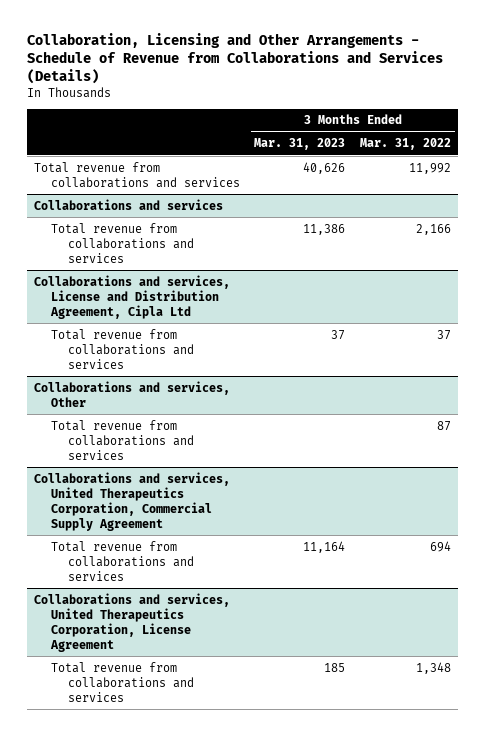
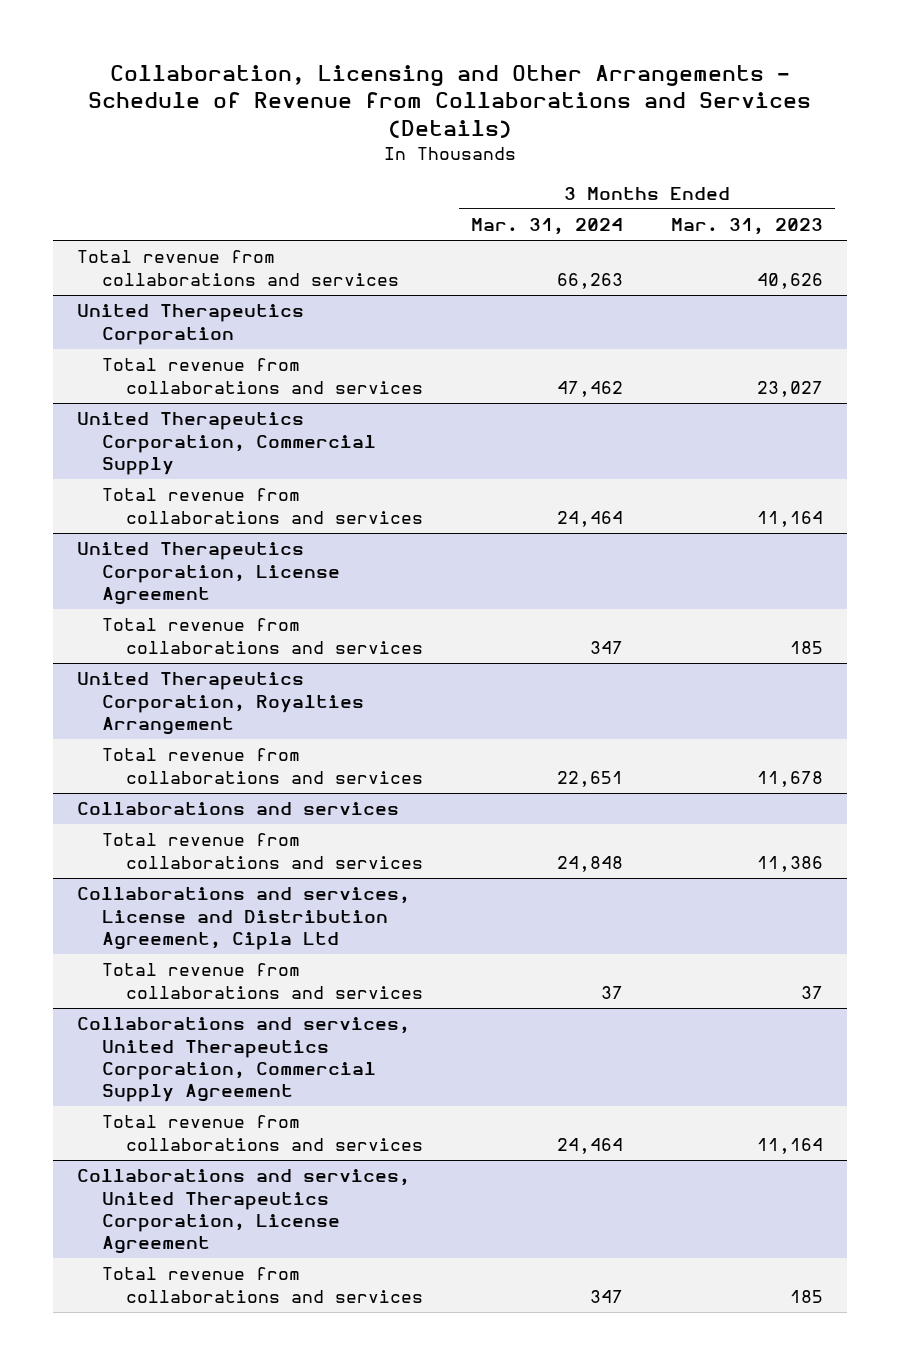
[360,138,452,151] Mar. 31, 2022 -> none
none -> [471,218,624,236] Mar. 31, 2024
none -> [77,304,305,345] United Therapeutics Corporation
none -> [101,358,424,394] Total revenue from collaborations and services
none -> [77,412,376,475] United Therapeutics Corporation, Commercial Supply
none -> [101,488,424,524] Total revenue from collaborations and services
none -> [77,542,340,605] United Therapeutics Corporation, License Agreement
none -> [101,618,424,654] Total revenue from collaborations and services
none -> [77,672,364,735] United Therapeutics Corporation, Royalties Arrangement
none -> [101,748,424,784] Total revenue from collaborations and services
[33,380,230,407] Collaborations and services, Other -> none
[50,419,194,460] Total revenue from collaborations and services -> none

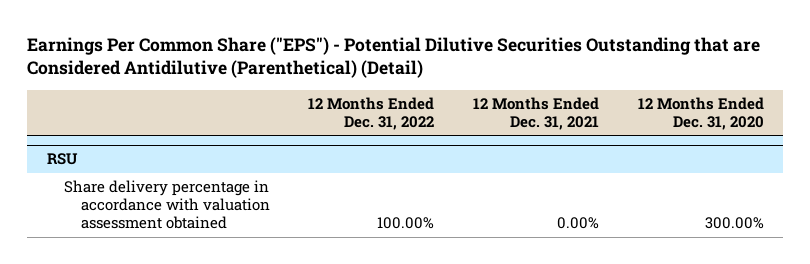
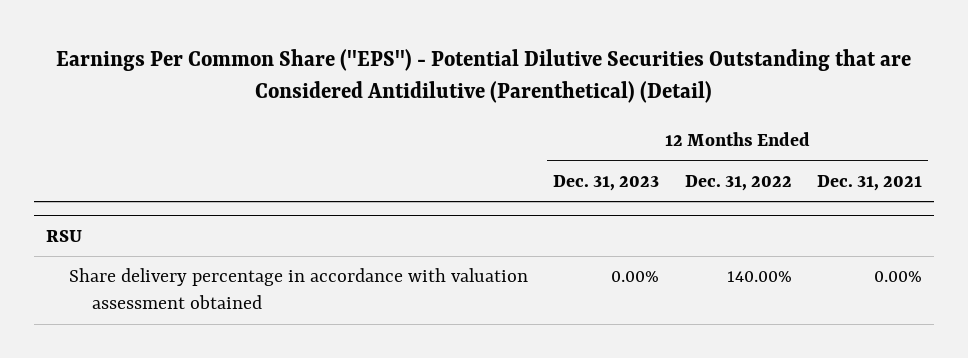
[637,96,764,130] 12 Months Ended Dec. 31, 2020 -> none
none -> [553,174,660,191] Dec. 31, 2023
[377,217,435,230] 100.00% -> [726,271,792,283] 140.00%

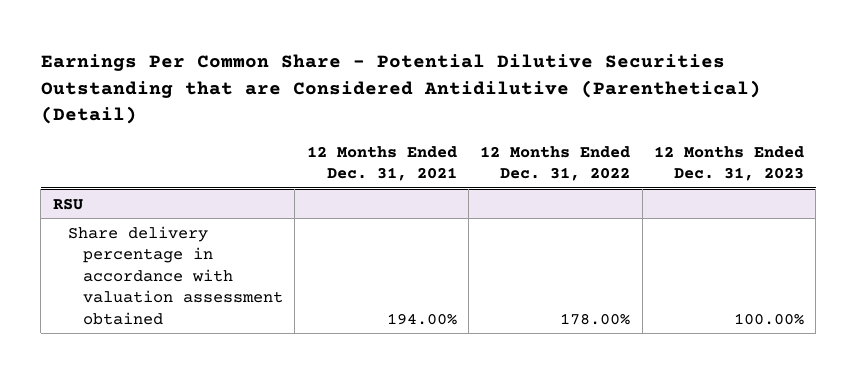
[56,49,912,104] Earnings Per Common Share ("EPS") - Potential Dilutive Securities Outstanding that are Considered Antidilutive (Parenthetical) (Detail) -> [40,54,761,125] Earnings Per Common Share - Potential Dilutive Securities Outstanding that are Considered Antidilutive (Parenthetical) (Detail)
[611,271,660,283] 0.00% -> [734,312,805,325] 100.00%
[726,271,792,283] 140.00% -> [560,312,631,325] 178.00%
[873,271,922,283] 0.00% -> [386,312,457,325] 194.00%

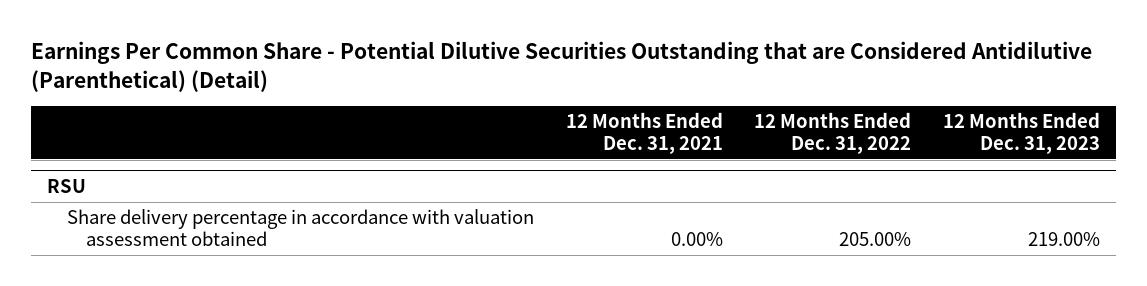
[386,312,457,325] 194.00% -> [670,231,723,246] 0.00%
[560,312,631,325] 178.00% -> [839,231,912,246] 205.00%
[734,312,805,325] 100.00% -> [1028,231,1101,246] 219.00%

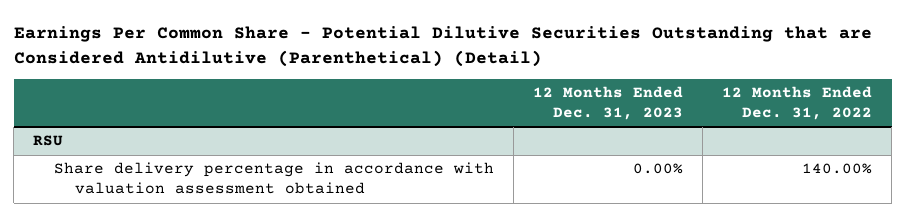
[565,112,723,155] 12 Months Ended Dec. 31, 2021 -> none
[839,231,912,246] 205.00% -> [802,163,873,175] 140.00%
[1028,231,1101,246] 219.00% -> [633,163,684,175] 0.00%

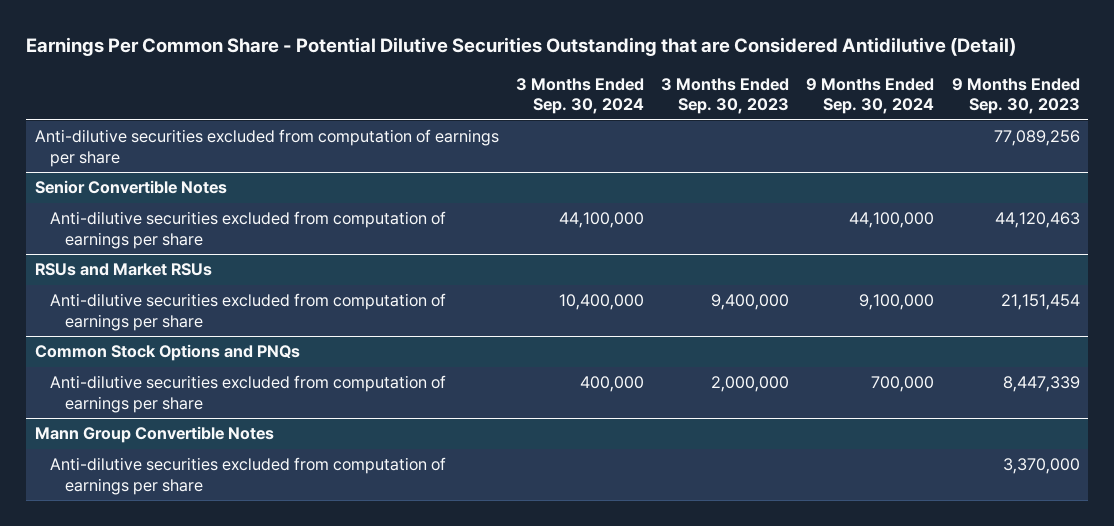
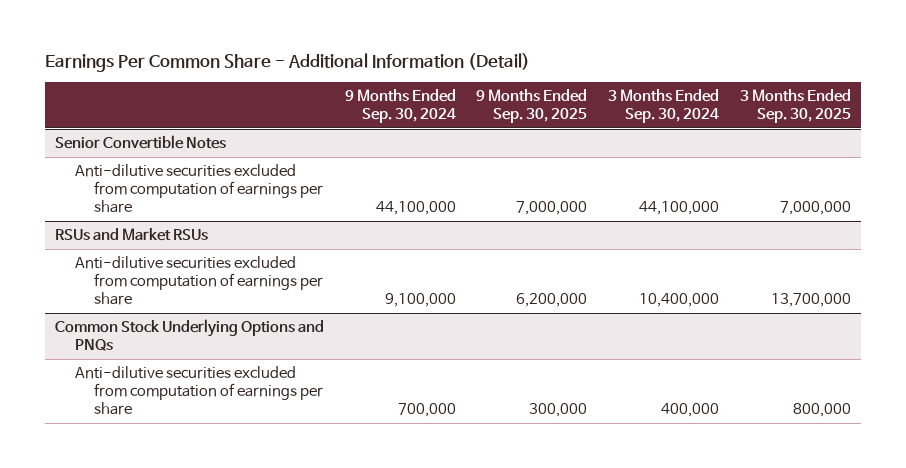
[26,36,1017,56] Earnings Per Common Share - Potential Dilutive Securities Outstanding that are Considered Antidilutive (Detail) -> [44,53,530,73] Earnings Per Common Share - Additional Information (Detail)
[661,77,790,115] 3 Months Ended Sep. 30, 2023 -> none
[951,77,1080,115] 9 Months Ended Sep. 30, 2023 -> none
none -> [476,88,588,123] 9 Months Ended Sep. 30, 2025
none -> [739,88,851,123] 3 Months Ended Sep. 30, 2025
[34,129,499,167] Anti-dilutive securities excluded from computation of earnings per share -> none
[34,344,300,362] Common Stock Options and PNQs -> [55,319,325,352] Common Stock Underlying Options and PNQs
[34,426,274,444] Mann Group Convertible Notes -> none
[49,457,446,495] Anti-dilutive securities excluded from computation of earnings per share -> none

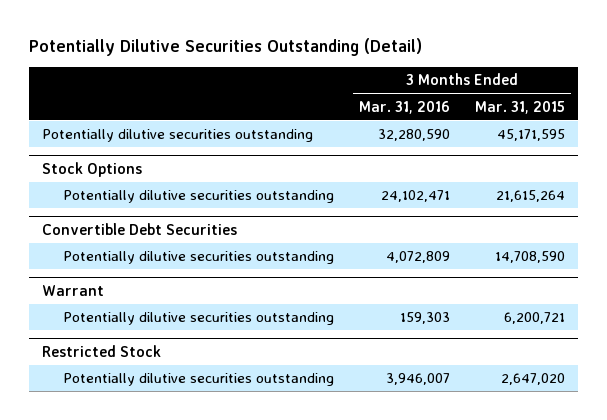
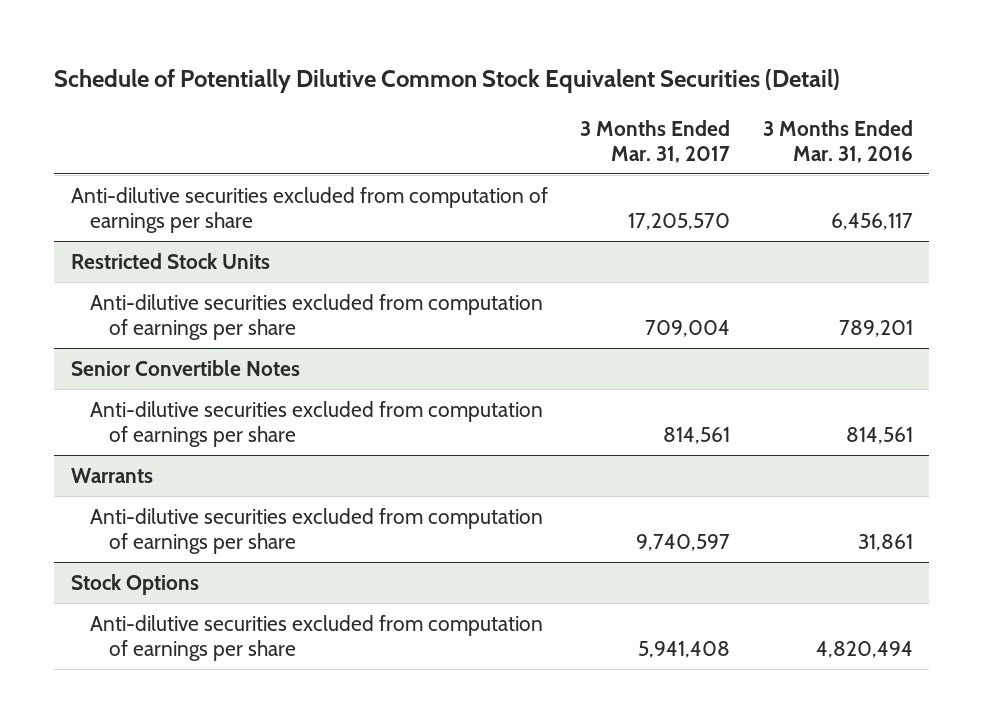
[29,38,423,57] Potentially Dilutive Securities Outstanding (Detail) -> [54,69,841,94] Schedule of Potentially Dilutive Common Stock Equivalent Securities (Detail)
[475,100,566,114] Mar. 31, 2015 -> none
none -> [580,119,731,163] 3 Months Ended Mar. 31, 2017
[42,129,314,143] Potentially dilutive securities outstanding -> none
none -> [70,186,548,233] Anti-dilutive securities excluded from computation of earnings per share
none -> [70,252,270,269] Restricted Stock Units
none -> [89,293,543,340] Anti-dilutive securities excluded from computation of earnings per share
none -> [70,359,300,376] Senior Convertible Notes
none -> [89,400,543,447] Anti-dilutive securities excluded from computation of earnings per share
none -> [70,467,153,483] Warrants
none -> [89,507,543,554] Anti-dilutive securities excluded from computation of earnings per share
[62,190,334,204] Potentially dilutive securities outstanding -> none
[42,222,238,235] Convertible Debt Securities -> none
[62,251,334,265] Potentially dilutive securities outstanding -> none
[42,284,105,296] Warrant -> none
[62,312,334,326] Potentially dilutive securities outstanding -> none
[42,344,162,357] Restricted Stock -> none
[62,373,334,387] Potentially dilutive securities outstanding -> none
none -> [89,614,543,661] Anti-dilutive securities excluded from computation of earnings per share

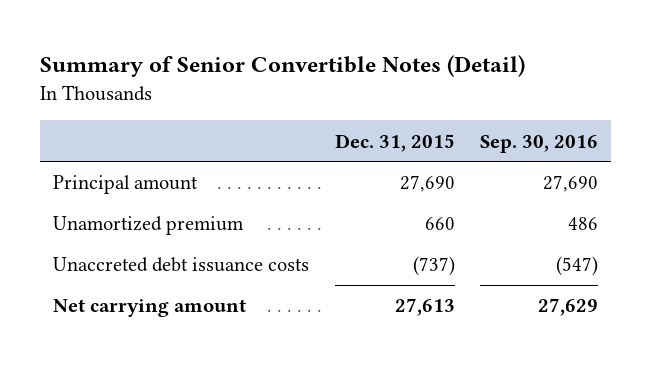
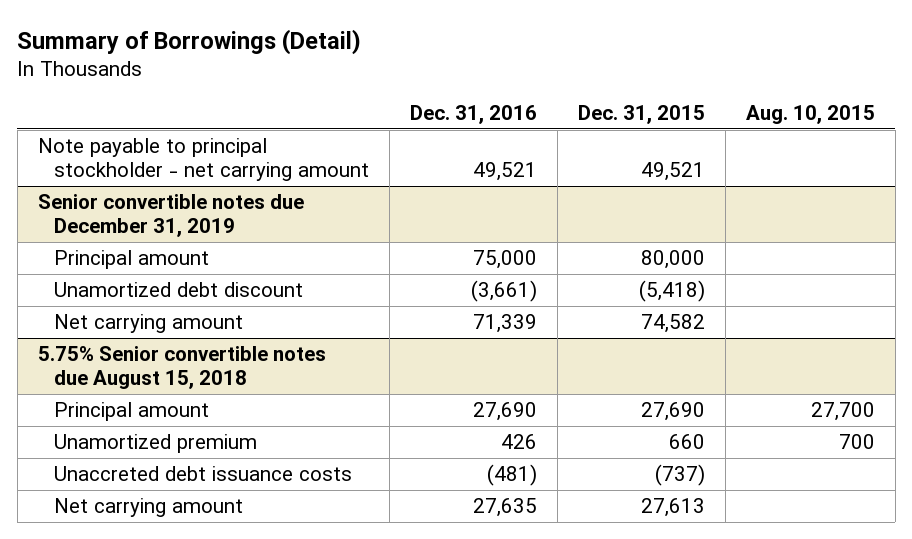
[40,55,526,78] Summary of Senior Convertible Notes (Detail) -> [17,28,362,55] Summary of Borrowings (Detail)
[480,134,599,153] Sep. 30, 2016 -> none
none -> [410,104,538,124] Dec. 31, 2016
none -> [745,104,875,124] Aug. 10, 2015
none -> [37,138,370,182] Note payable to principal stockholder - net carrying amount
none -> [37,194,304,238] Senior convertible notes due December 31, 2019
none -> [54,250,210,270] Principal amount
none -> [54,282,304,298] Unamortized debt discount
none -> [54,314,244,334] Net carrying amount
none -> [37,346,326,390] 5.75% Senior convertible notes due August 15, 2018

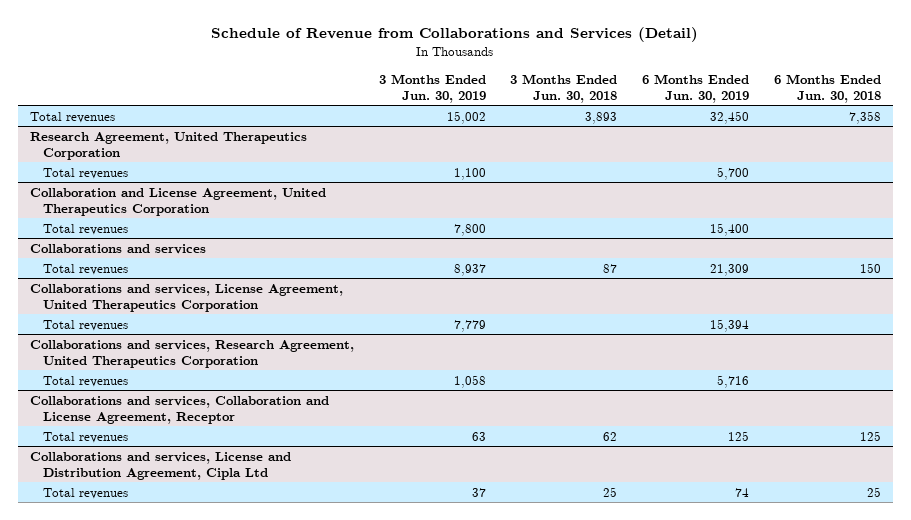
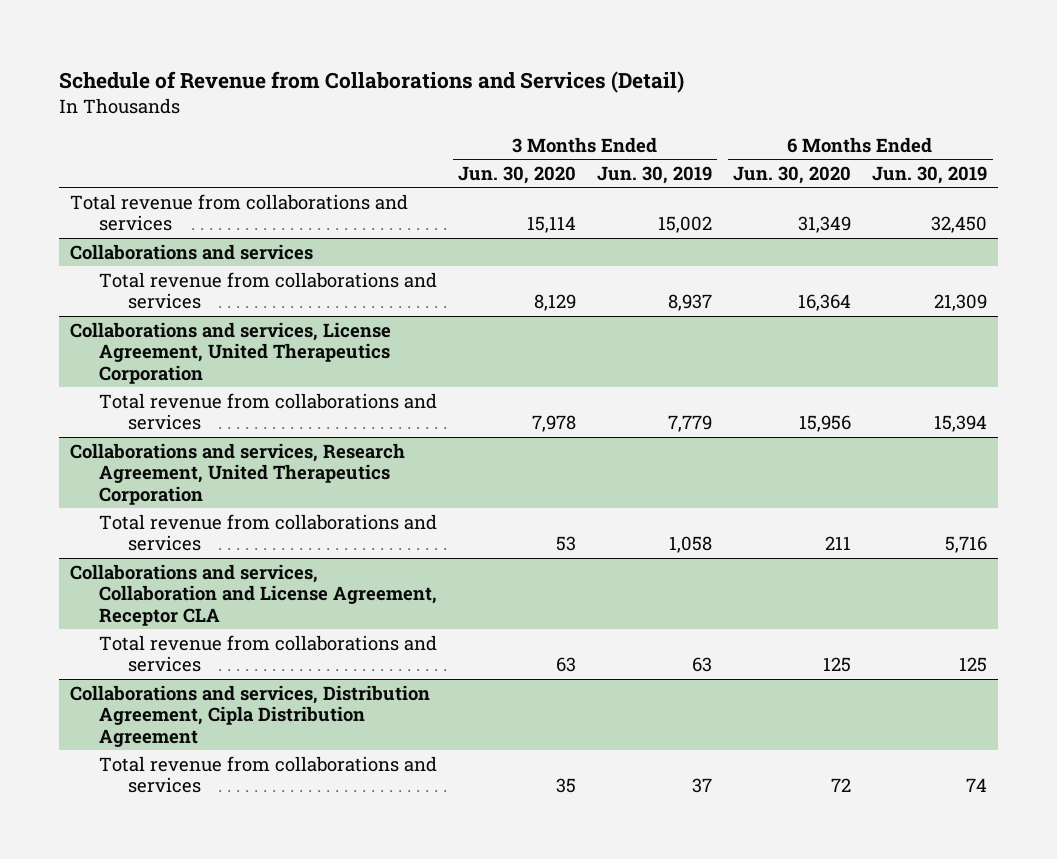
[510,73,618,103] 3 Months Ended Jun. 30, 2018 -> none
[773,73,881,103] 6 Months Ended Jun. 30, 2018 -> none
none -> [457,165,576,184] Jun. 30, 2020
none -> [733,165,852,184] Jun. 30, 2020
[30,131,308,160] Research Agreement, United Therapeutics Corporation -> none
[43,167,129,179] Total revenues -> none
[30,187,327,216] Collaboration and License Agreement, United Therapeutics Corporation -> none
[43,223,129,235] Total revenues -> none
[30,111,116,123] Total revenues -> [69,193,408,232] Total revenue from collaborations and services
[43,263,129,275] Total revenues -> [98,271,437,310] Total revenue from collaborations and services
[43,319,129,331] Total revenues -> [98,392,437,431] Total revenue from collaborations and services
[43,375,129,387] Total revenues -> [98,513,437,552] Total revenue from collaborations and services
[30,395,330,424] Collaborations and services, Collaboration and License Agreement, Receptor -> [69,563,437,626] Collaborations and services, Collaboration and License Agreement, Receptor CLA
[43,431,129,443] Total revenues -> [98,634,437,673] Total revenue from collaborations and services
[30,451,292,480] Collaborations and services, License and Distribution Agreement, Cipla Ltd -> [69,684,430,747] Collaborations and services, Distribution Agreement, Cipla Distribution Agreement
[43,487,129,499] Total revenues -> [98,755,437,794] Total revenue from collaborations and services

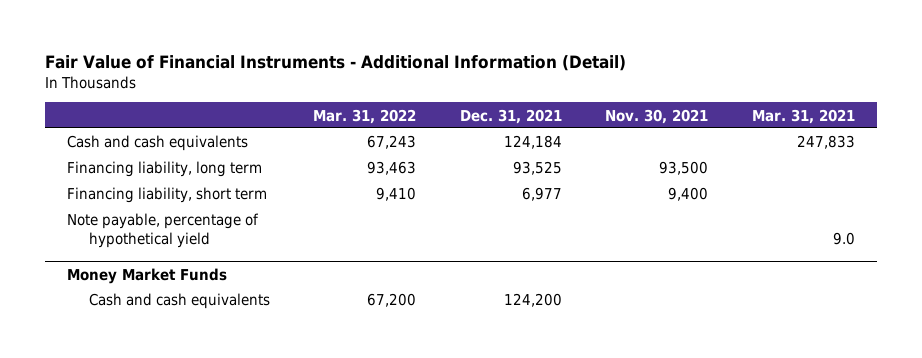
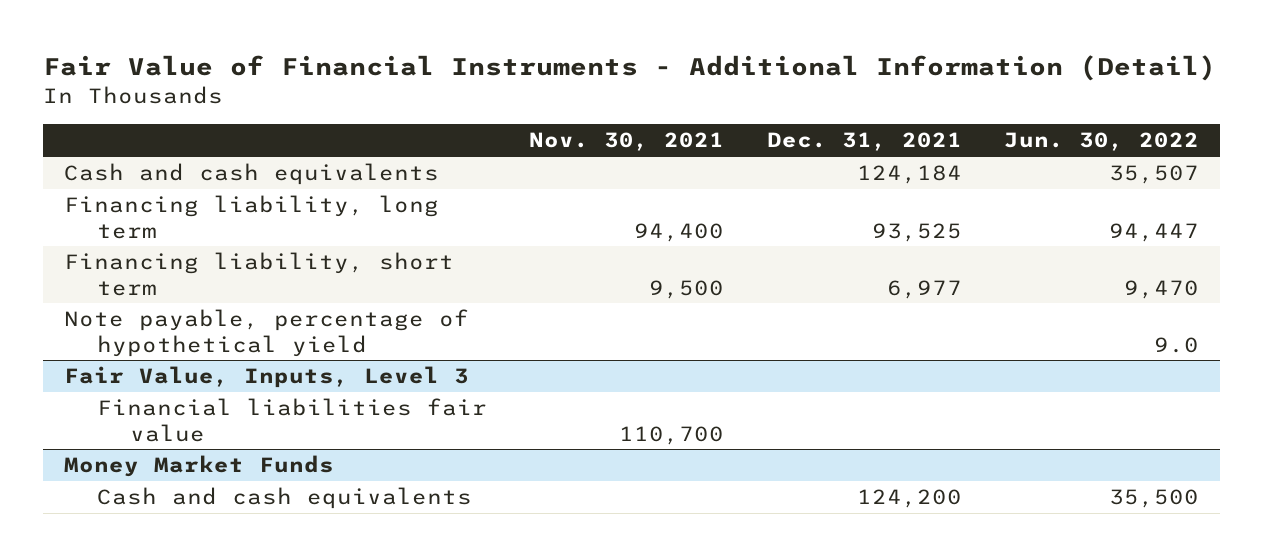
[313,108,417,124] Mar. 31, 2022 -> none
[751,108,855,124] Mar. 31, 2021 -> none
none -> [1004,132,1200,152] Jun. 30, 2022
[659,161,709,176] 93,500 -> [634,222,725,242] 94,400
[668,187,709,202] 9,400 -> [649,279,725,299] 9,500
none -> [64,366,470,389] Fair Value, Inputs, Level 3
none -> [97,398,488,442] Financial liabilities fair value

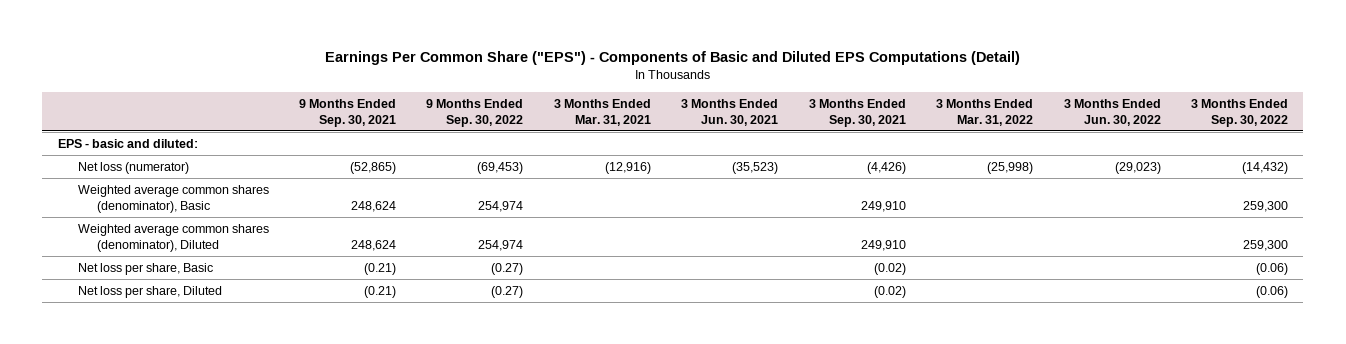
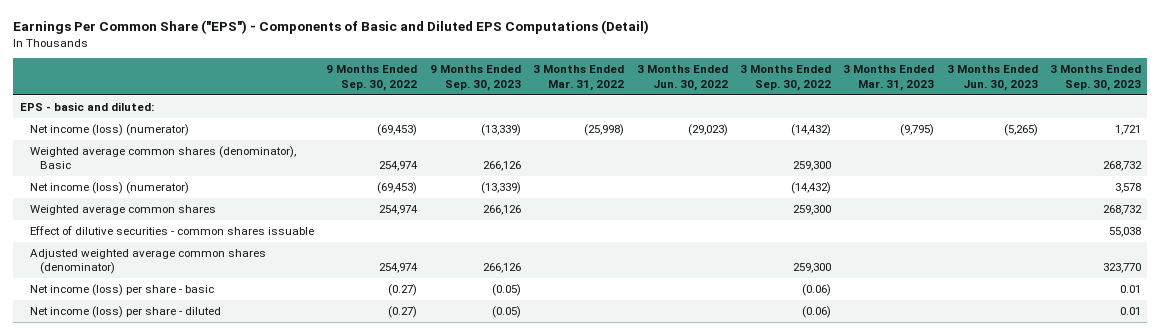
[298,98,396,127] 9 Months Ended Sep. 30, 2021 -> none
[553,98,651,126] 3 Months Ended Mar. 31, 2021 -> none
[681,98,779,126] 3 Months Ended Jun. 30, 2021 -> none
[808,98,906,127] 3 Months Ended Sep. 30, 2021 -> none
none -> [429,65,521,91] 9 Months Ended Sep. 30, 2023
none -> [843,65,935,91] 3 Months Ended Mar. 31, 2023
none -> [946,65,1038,91] 3 Months Ended Jun. 30, 2023
none -> [1050,65,1142,91] 3 Months Ended Sep. 30, 2023
[77,161,189,174] Net loss (numerator) -> [29,124,189,137] Net income (loss) (numerator)
none -> [29,182,189,195] Net income (loss) (numerator)
none -> [29,205,216,216] Weighted average common shares
none -> [29,226,314,236] Effect of dilutive securities - common shares issuable
[77,223,269,252] Weighted average common shares (denominator), Diluted -> [29,249,266,275] Adjusted weighted average common shares (denominator)
[77,262,213,275] Net loss per share, Basic -> [29,284,214,297] Net income (loss) per share - basic
[77,285,222,298] Net loss per share, Diluted -> [29,306,221,319] Net income (loss) per share - diluted

